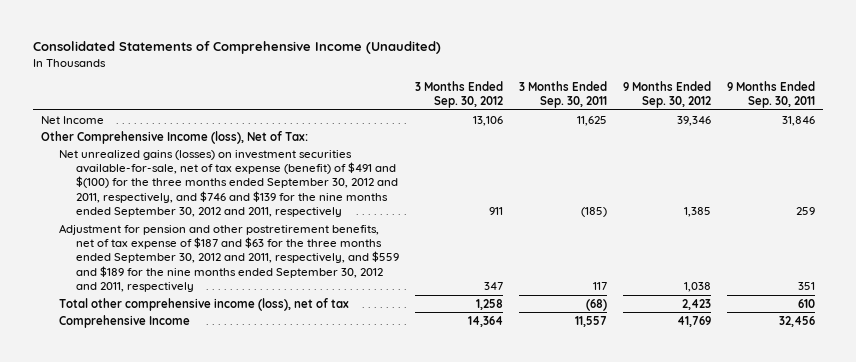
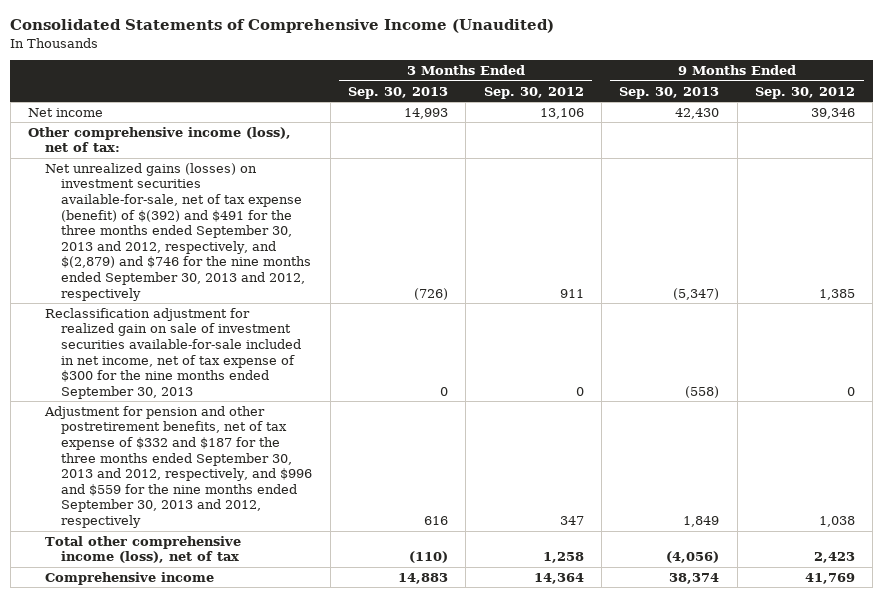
[518,80,607,109] 3 Months Ended Sep. 30, 2011 -> none
[726,80,815,109] 9 Months Ended Sep. 30, 2011 -> none
none -> [347,86,448,99] Sep. 30, 2013
none -> [619,86,720,99] Sep. 30, 2013
[41,115,105,124] Net Income -> [28,107,104,117] Net income
[41,130,309,144] Other Comprehensive Income (loss), Net of Tax: -> [28,126,292,153] Other comprehensive income (loss), net of tax:
[58,149,398,218] Net unrealized gains (losses) on investment securities available-for-sale, net of tax expense (benefit) of $491 and $(100) for the three months ended September 30, 2012 and 2011, respectively, and $746 and $139 for the nine months ended September 30, 2012 and 2011, respectively -> [44,162,312,301] Net unrealized gains (losses) on investment securities available-for-sale, net of tax expense (benefit) of $(392) and $491 for the three months ended September 30, 2013 and 2012, respectively, and $(2,879) and $746 for the nine months ended September 30, 2013 and 2012, respectively
none -> [44,307,302,399] Reclassification adjustment for realized gain on sale of investment securities available-for-sale included in net income, net of tax expense of $300 for the nine months ended September 30, 2013
[58,223,399,293] Adjustment for pension and other postretirement benefits, net of tax expense of $187 and $63 for the three months ended September 30, 2012 and 2011, respectively, and $559 and $189 for the nine months ended September 30, 2012 and 2011, respectively -> [43,405,313,529] Adjustment for pension and other postretirement benefits, net of tax expense of $332 and $187 for the three months ended September 30, 2013 and 2012, respectively, and $996 and $559 for the nine months ended September 30, 2013 and 2012, respectively
[58,314,190,328] Comprehensive Income -> [44,571,214,585] Comprehensive income

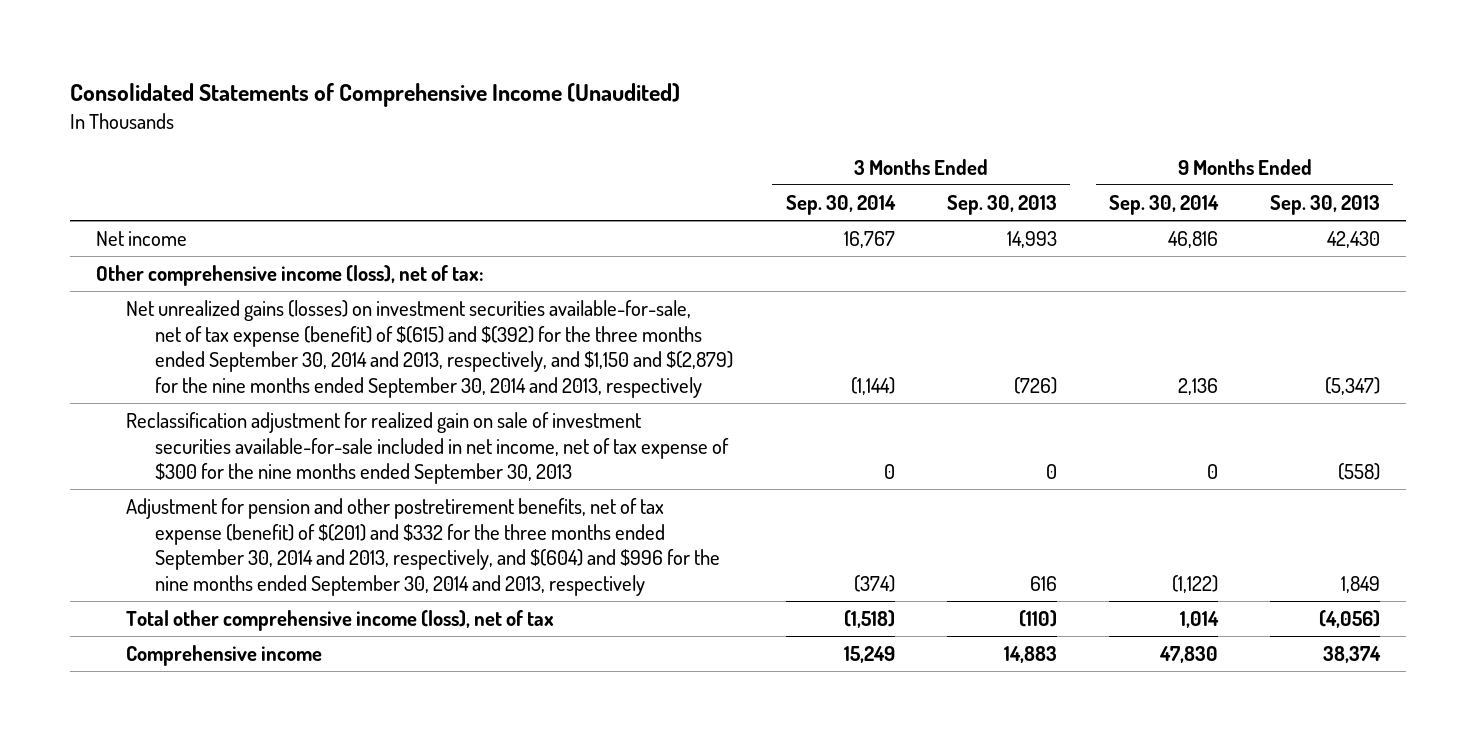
[483,86,584,99] Sep. 30, 2012 -> none
[754,86,855,99] Sep. 30, 2012 -> none
none -> [785,194,896,215] Sep. 30, 2014
none -> [1108,194,1219,215] Sep. 30, 2014
[44,162,312,301] Net unrealized gains (losses) on investment securities available-for-sale, net of tax expense (benefit) of $(392) and $491 for the three months ended September 30, 2013 and 2012, respectively, and $(2,879) and $746 for the nine months ended September 30, 2013 and 2012, respectively -> [125,300,734,398] Net unrealized gains (losses) on investment securities available-for-sale, net of tax expense (benefit) of $(615) and $(392) for the three months ended September 30, 2014 and 2013, respectively, and $1,150 and $(2,879) for the nine months ended September 30, 2014 and 2013, respectively
[43,405,313,529] Adjustment for pension and other postretirement benefits, net of tax expense of $332 and $187 for the three months ended September 30, 2013 and 2012, respectively, and $996 and $559 for the nine months ended September 30, 2013 and 2012, respectively -> [125,498,721,596] Adjustment for pension and other postretirement benefits, net of tax expense (benefit) of $(201) and $332 for the three months ended September 30, 2014 and 2013, respectively, and $(604) and $996 for the nine months ended September 30, 2014 and 2013, respectively

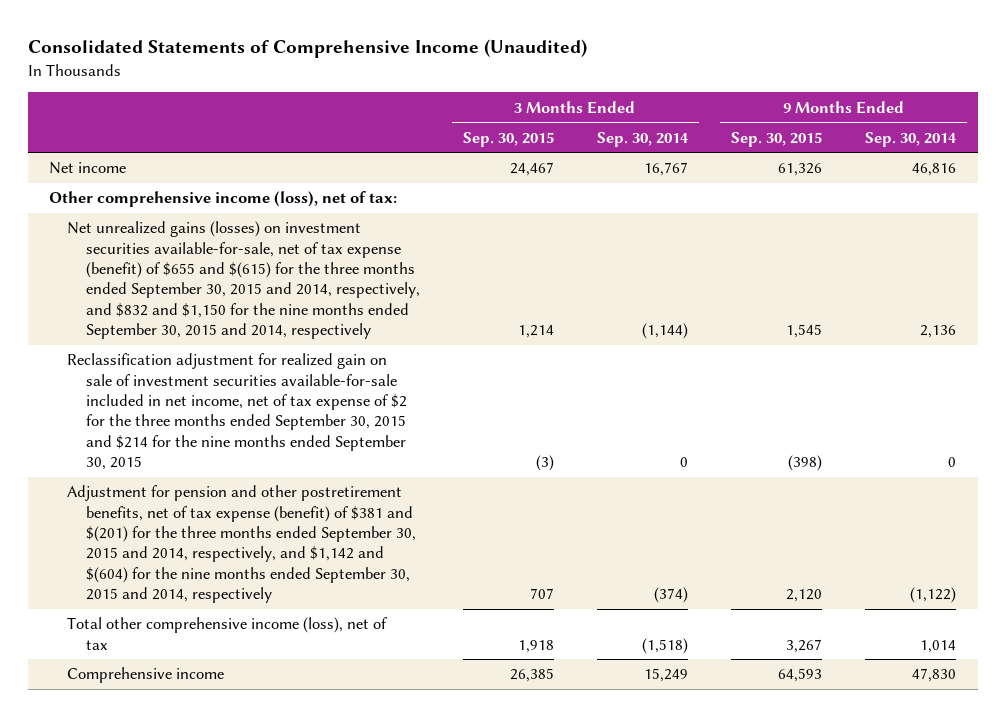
[946,194,1057,215] Sep. 30, 2013 -> none
[1270,194,1381,215] Sep. 30, 2013 -> none
none -> [462,131,554,147] Sep. 30, 2015
none -> [731,131,823,147] Sep. 30, 2015
[125,300,734,398] Net unrealized gains (losses) on investment securities available-for-sale, net of tax expense (benefit) of $(615) and $(392) for the three months ended September 30, 2014 and 2013, respectively, and $1,150 and $(2,879) for the nine months ended September 30, 2014 and 2013, respectively -> [67,221,420,340] Net unrealized gains (losses) on investment securities available-for-sale, net of tax expense (benefit) of $655 and $(615) for the three months ended September 30, 2015 and 2014, respectively, and $832 and $1,150 for the nine months ended September 30, 2015 and 2014, respectively
[125,412,730,485] Reclassification adjustment for realized gain on sale of investment securities available-for-sale included in net income, net of tax expense of $300 for the nine months ended September 30, 2013 -> [67,353,407,471] Reclassification adjustment for realized gain on sale of investment securities available-for-sale included in net income, net of tax expense of $2 for the three months ended September 30, 2015 and $214 for the nine months ended September 30, 2015
[125,498,721,596] Adjustment for pension and other postretirement benefits, net of tax expense (benefit) of $(201) and $332 for the three months ended September 30, 2014 and 2013, respectively, and $(604) and $996 for the nine months ended September 30, 2014 and 2013, respectively -> [67,485,416,604] Adjustment for pension and other postretirement benefits, net of tax expense (benefit) of $381 and $(201) for the three months ended September 30, 2015 and 2014, respectively, and $1,142 and $(604) for the nine months ended September 30, 2015 and 2014, respectively

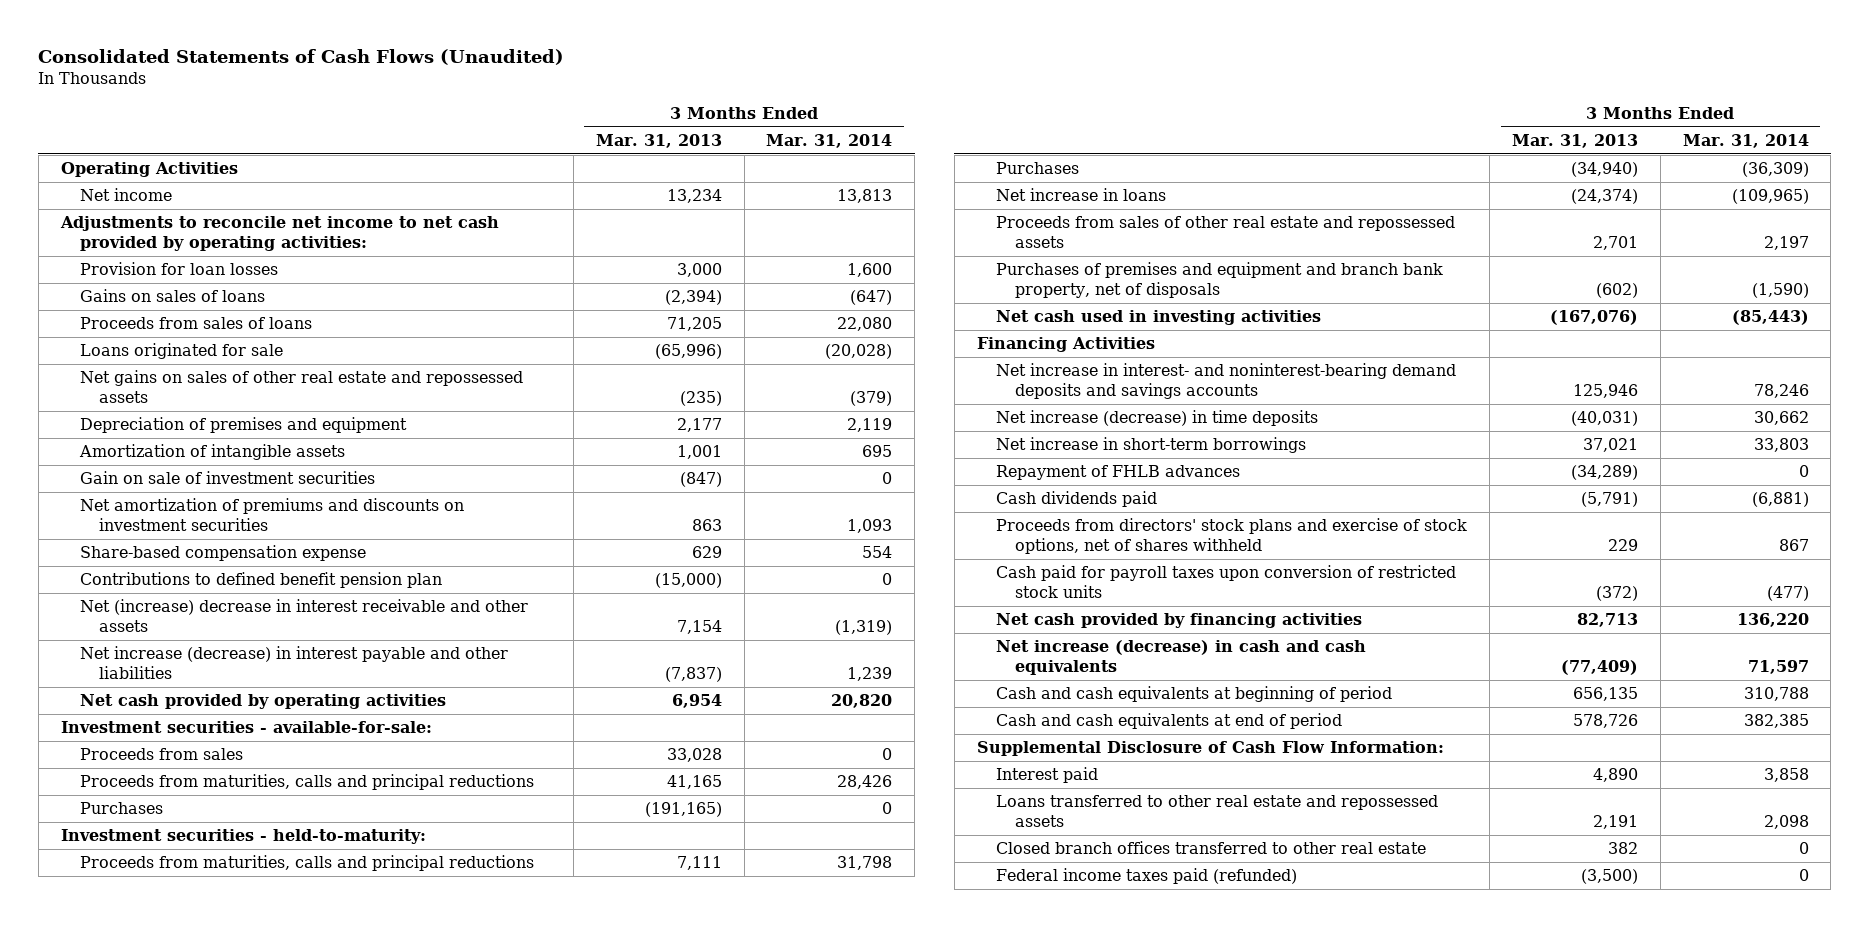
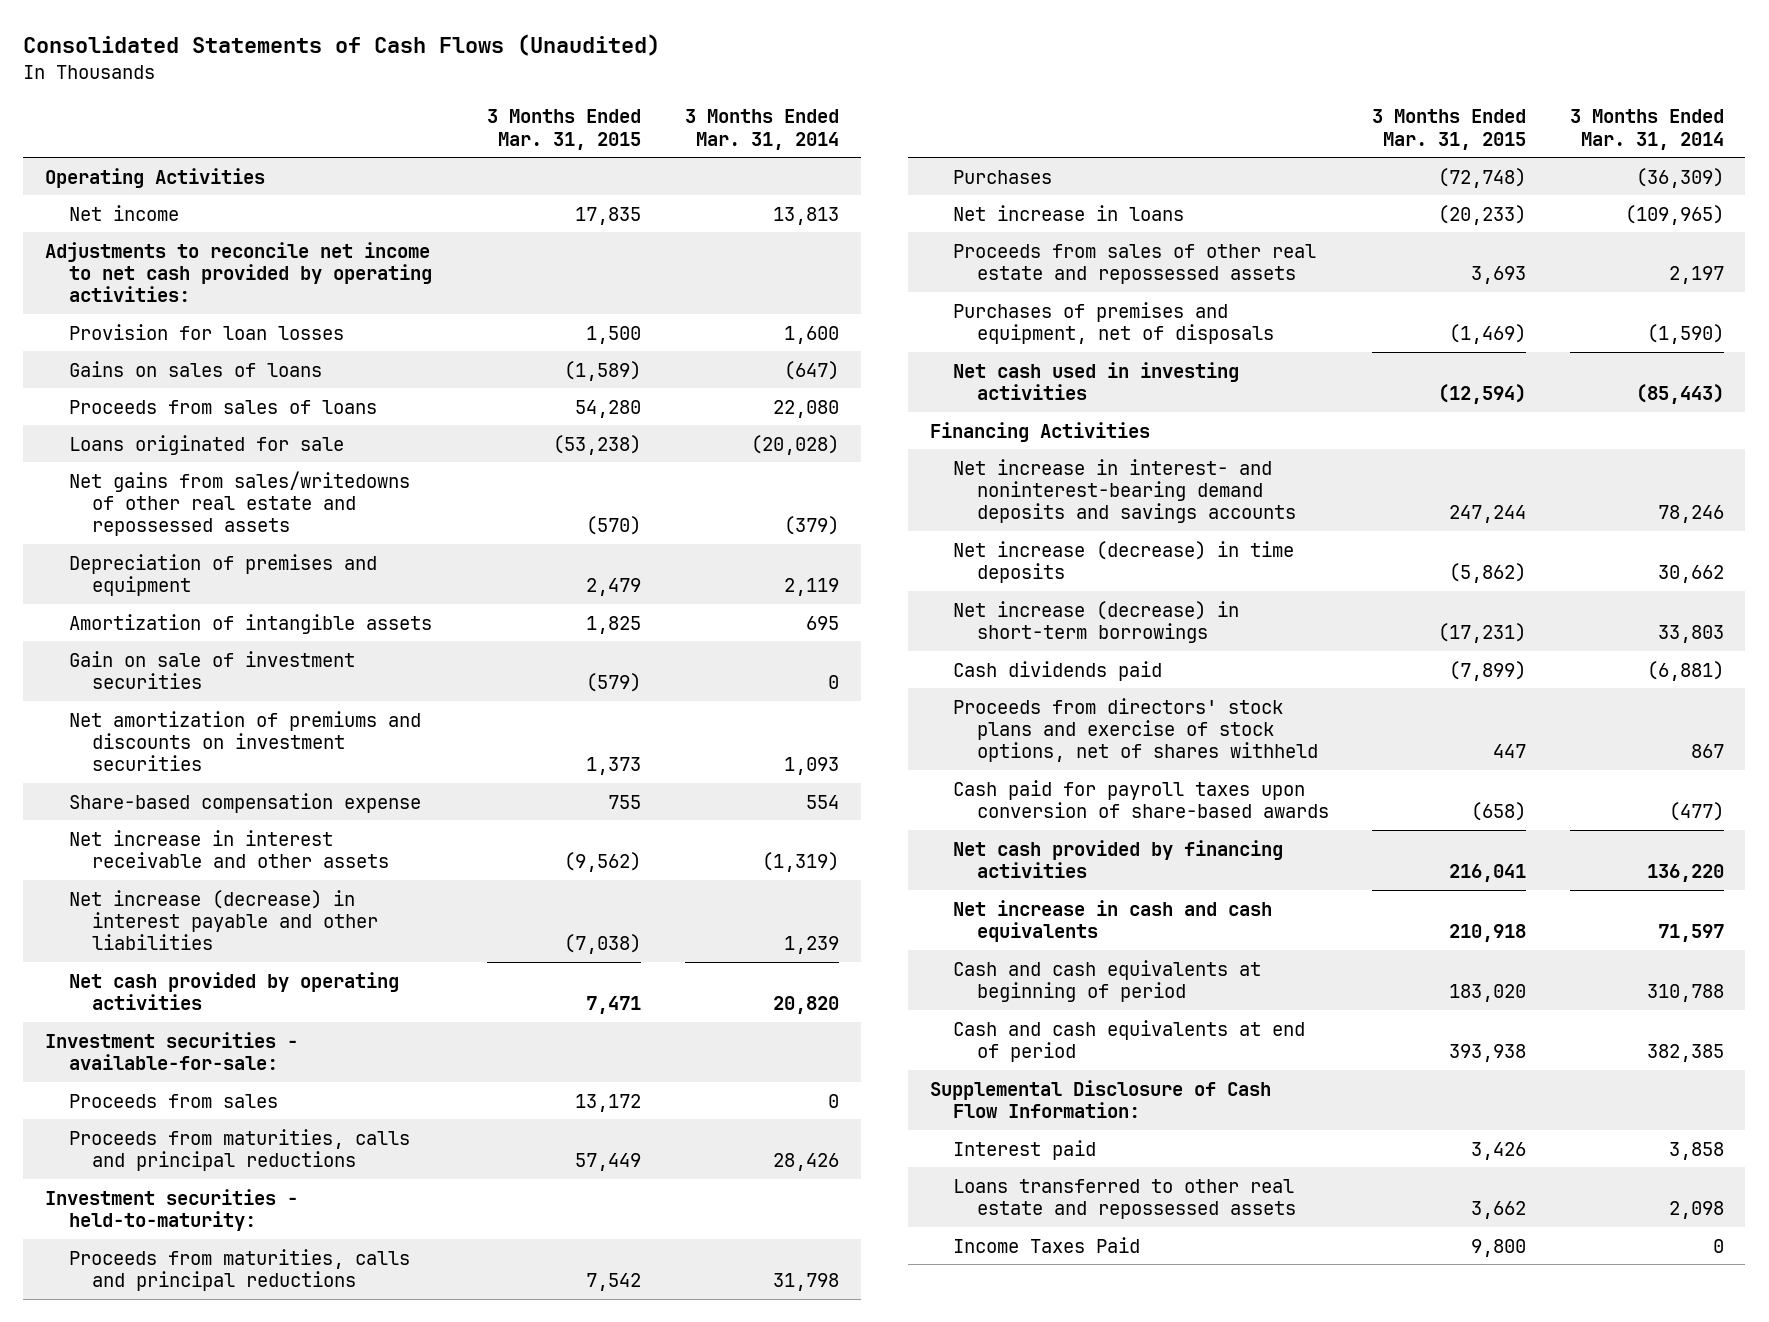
[595,134,722,149] Mar. 31, 2013 -> none
none -> [487,109,642,150] 3 Months Ended Mar. 31, 2015
[79,370,523,403] Net gains on sales of other real estate and repossessed assets -> [68,470,410,537] Net gains from sales/writedowns of other real estate and repossessed assets
[79,572,442,589] Contributions to defined benefit pension plan -> none
[79,599,528,632] Net (increase) decrease in interest receivable and other assets -> [68,829,389,868] Net increase in interest receivable and other assets
[79,802,163,815] Purchases -> none
[995,262,1443,298] Purchases of premises and equipment and branch bank property, net of disposals -> [953,301,1274,344] Purchases of premises and equipment, net of disposals
[995,465,1240,481] Repayment of FHLB advances -> none
[995,437,1306,454] Net increase in short-term borrowings -> [953,600,1240,643] Net increase (decrease) in short-term borrowings
[995,565,1456,598] Cash paid for payroll taxes upon conversion of restricted stock units -> [953,779,1329,818] Cash paid for payroll taxes upon conversion of share-based awards
[995,640,1366,675] Net increase (decrease) in cash and cash equivalents -> [953,899,1273,942] Net increase in cash and cash equivalents
[995,841,1426,855] Closed branch offices transferred to other real estate -> none
[995,868,1297,885] Federal income taxes paid (refunded) -> [953,1236,1141,1253] Income Taxes Paid

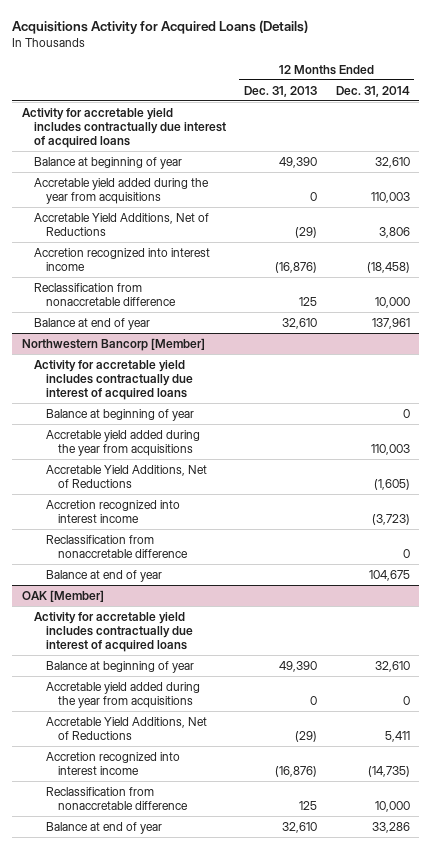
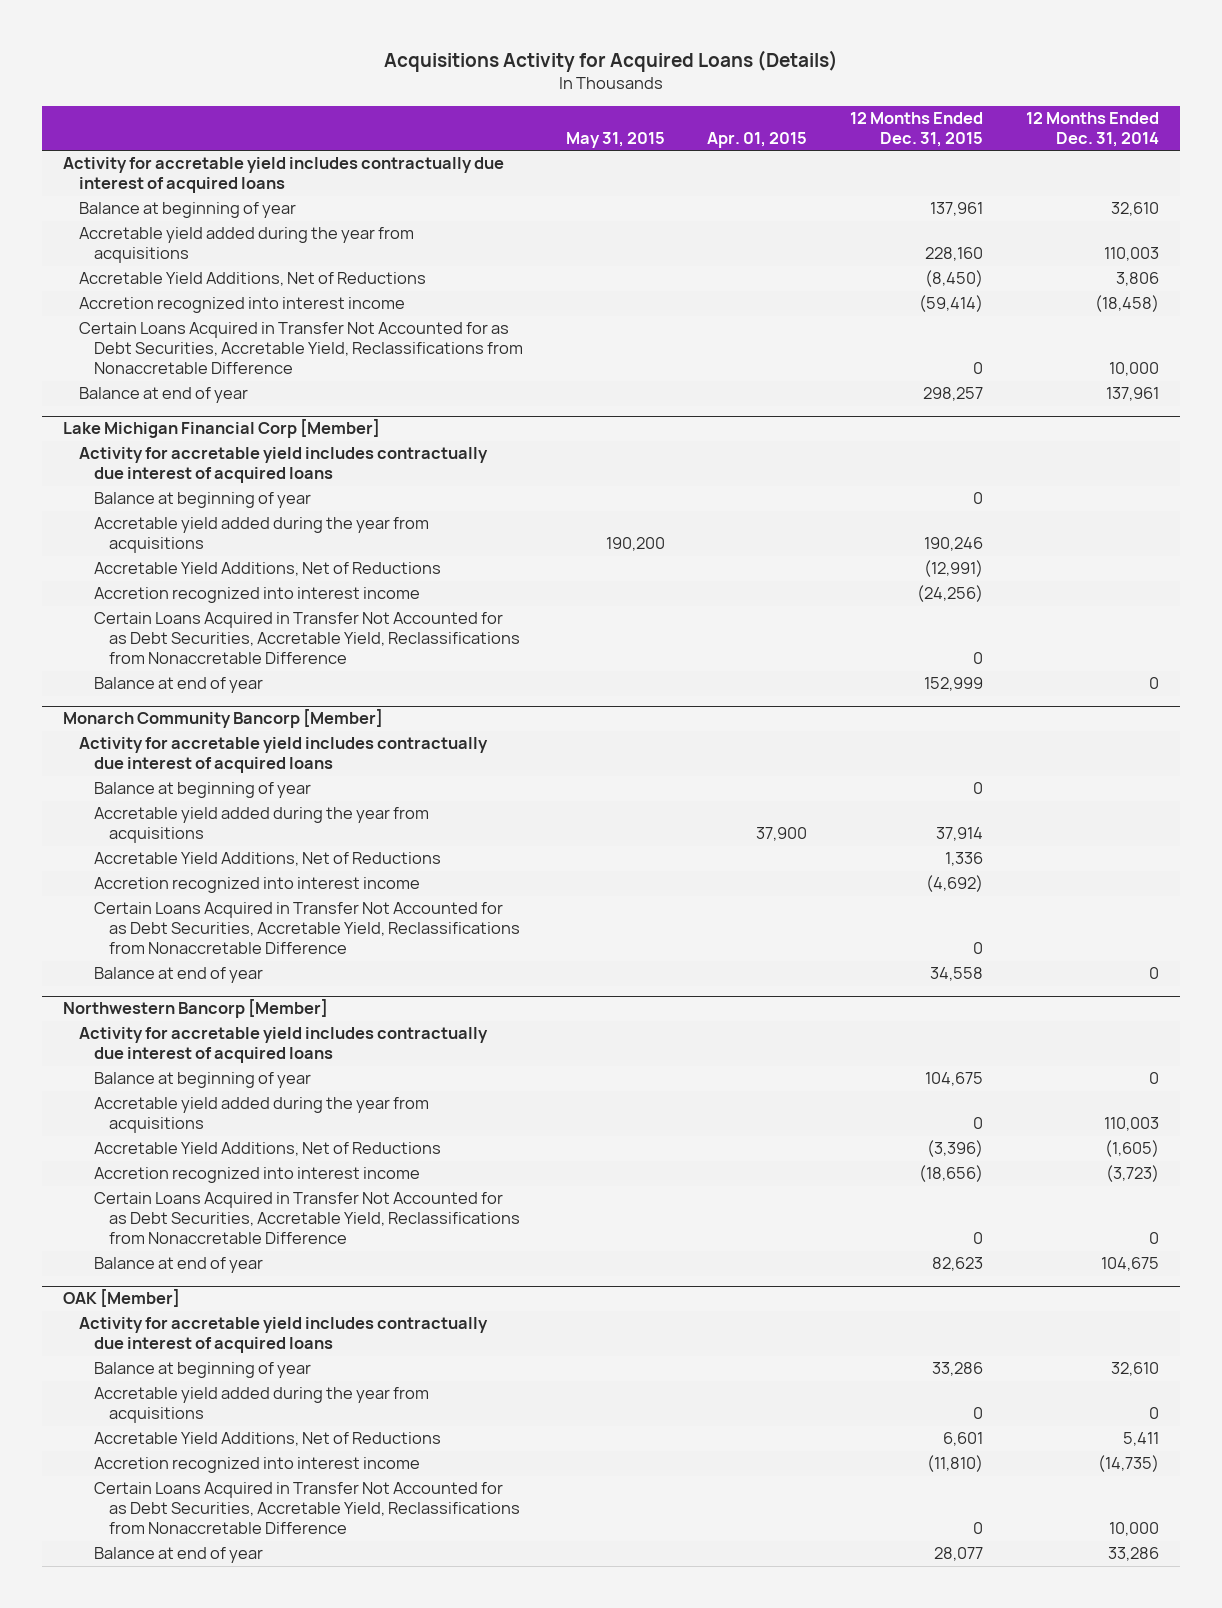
[244,85,318,97] Dec. 31, 2013 -> none
none -> [565,132,665,149] May 31, 2015
none -> [707,132,808,149] Apr. 01, 2015
none -> [850,112,984,148] 12 Months Ended Dec. 31, 2015
[33,282,176,306] Reclassification from nonaccretable difference -> none
none -> [78,322,524,375] Certain Loans Acquired in Transfer Not Accounted for as Debt Securities, Accretable Yield, Reclassifications from Nonaccretable Difference
none -> [63,419,381,439] Lake Michigan Financial Corp [Member]
none -> [78,447,488,484] Activity for accretable yield includes contractually due interest of acquired loans
none -> [94,492,312,509] Balance at beginning of year
none -> [94,517,430,554] Accretable yield added during the year from acquisitions
none -> [94,562,442,577] Accretable Yield Additions, Net of Reductions
none -> [94,587,421,604] Accretion recognized into interest income
none -> [94,612,521,665] Certain Loans Acquired in Transfer Not Accounted for as Debt Securities, Accretable Yield, Reclassifications from Nonaccretable Difference
none -> [94,677,264,694] Balance at end of year
none -> [63,709,384,729] Monarch Community Bancorp [Member]
none -> [78,737,488,774] Activity for accretable yield includes contractually due interest of acquired loans
none -> [94,782,312,799] Balance at beginning of year
none -> [94,807,430,844] Accretable yield added during the year from acquisitions
none -> [94,852,442,867] Accretable Yield Additions, Net of Reductions
none -> [94,877,421,894] Accretion recognized into interest income
none -> [94,902,521,955] Certain Loans Acquired in Transfer Not Accounted for as Debt Securities, Accretable Yield, Reclassifications from Nonaccretable Difference
none -> [94,967,264,984] Balance at end of year
[45,534,188,558] Reclassification from nonaccretable difference -> none
none -> [94,1192,521,1245] Certain Loans Acquired in Transfer Not Accounted for as Debt Securities, Accretable Yield, Reclassifications from Nonaccretable Difference
[45,786,188,810] Reclassification from nonaccretable difference -> none
none -> [94,1482,521,1535] Certain Loans Acquired in Transfer Not Accounted for as Debt Securities, Accretable Yield, Reclassifications from Nonaccretable Difference

